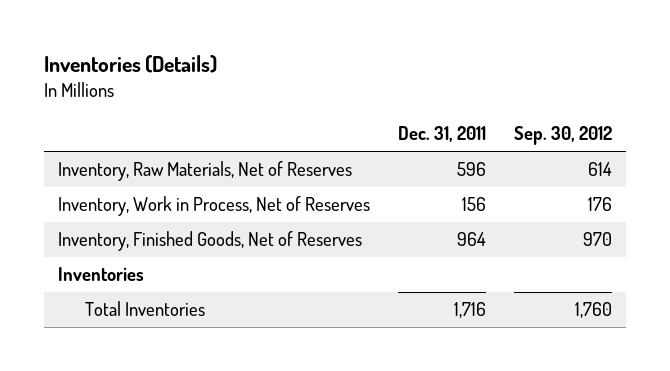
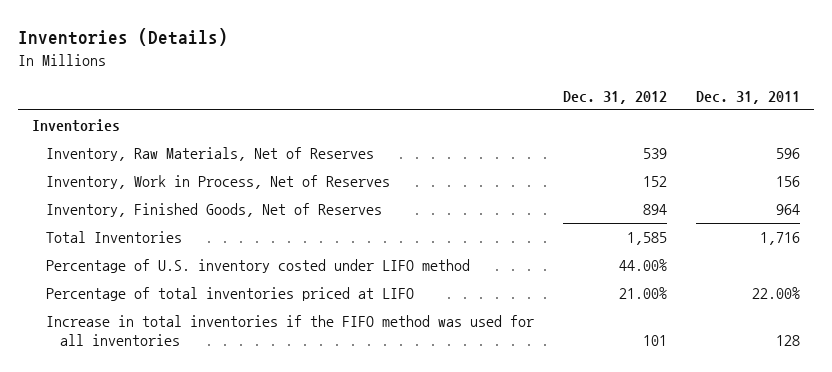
[514,126,613,146] Sep. 30, 2012 -> none
none -> [562,90,667,104] Dec. 31, 2012
[57,267,144,282] Inventories -> [32,119,121,133] Inventories
none -> [46,259,471,274] Percentage of U.S. inventory costed under LIFO method
none -> [46,287,415,302] Percentage of total inventories priced at LIFO
none -> [46,315,535,347] Increase in total inventories if the FIFO method was used for all inventories

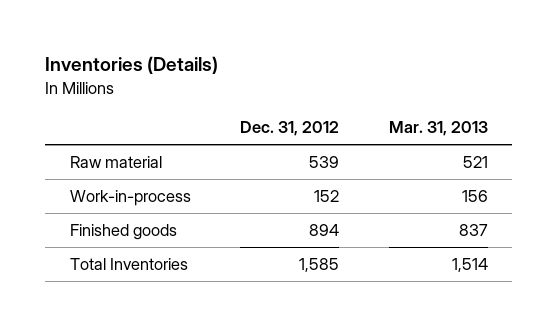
[695,90,800,104] Dec. 31, 2011 -> none
none -> [388,121,488,137] Mar. 31, 2013
[32,119,121,133] Inventories -> none
[46,147,375,162] Inventory, Raw Materials, Net of Reserves -> [70,155,163,168] Raw material
[46,175,391,190] Inventory, Work in Process, Net of Reserves -> [70,189,192,206] Work-in-process
[46,203,383,218] Inventory, Finished Goods, Net of Reserves -> [70,223,178,240] Finished goods
[46,259,471,274] Percentage of U.S. inventory costed under LIFO method -> none
[46,287,415,302] Percentage of total inventories priced at LIFO -> none
[46,315,535,347] Increase in total inventories if the FIFO method was used for all inventories -> none

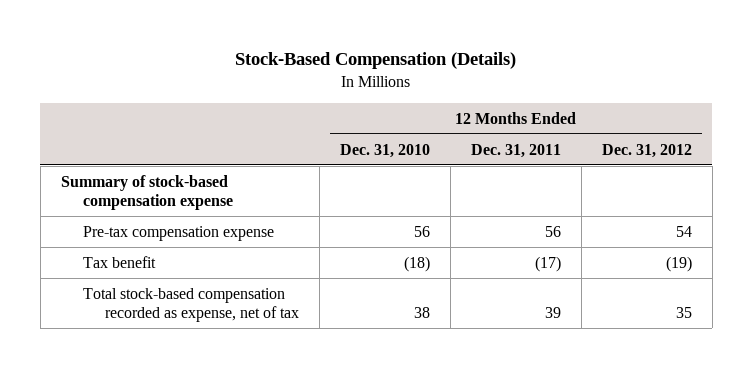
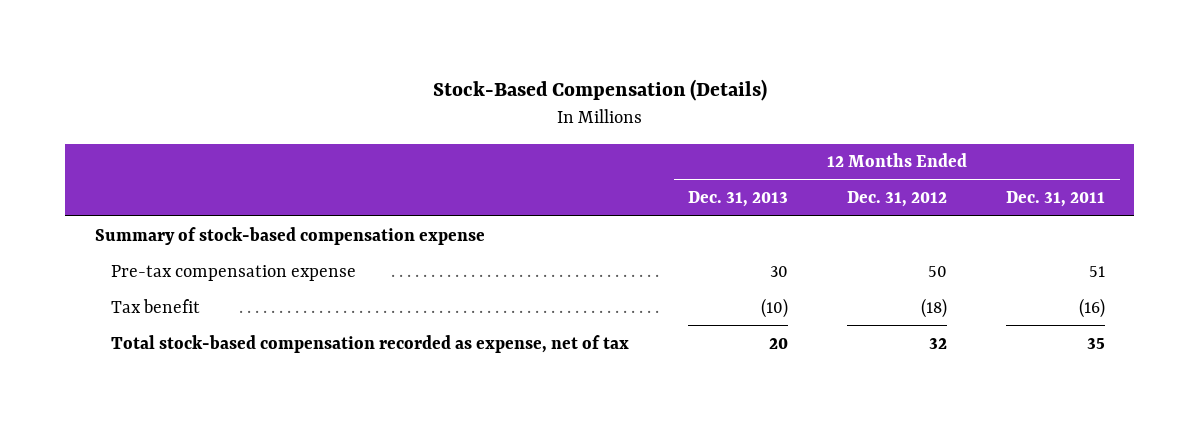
[339,143,430,158] Dec. 31, 2010 -> none
none -> [688,191,789,208] Dec. 31, 2013
[544,225,561,237] 56 -> [1089,265,1106,277] 51
[675,225,692,237] 54 -> [928,265,948,277] 50
[534,255,561,272] (17) -> [1079,297,1106,318] (16)
[665,255,692,272] (19) -> [921,297,948,318] (18)
[544,307,561,319] 39 -> [1087,337,1106,349] 35
[675,307,692,319] 35 -> [929,337,948,349] 32

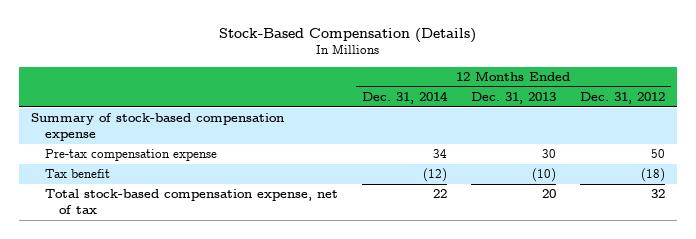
[1006,191,1106,208] Dec. 31, 2011 -> none
none -> [361,90,448,104] Dec. 31, 2014
[111,334,630,353] Total stock-based compensation recorded as expense, net of tax -> [44,189,338,215] Total stock-based compensation expense, net of tax

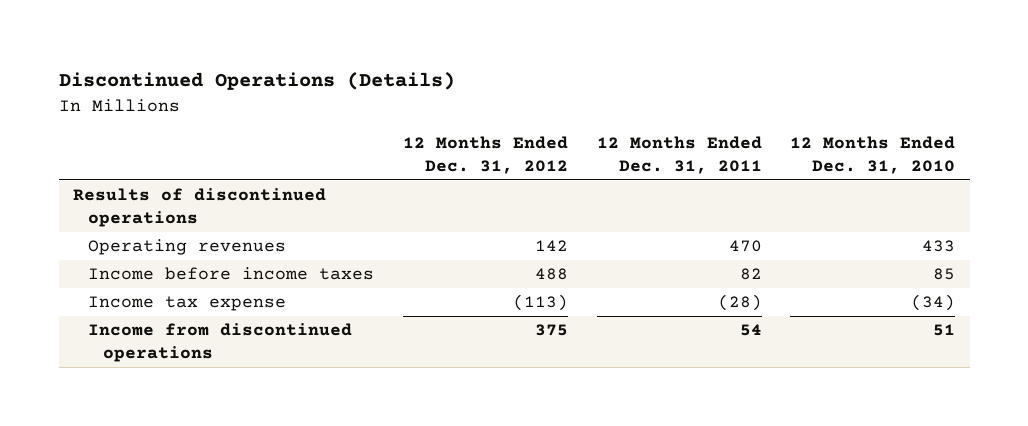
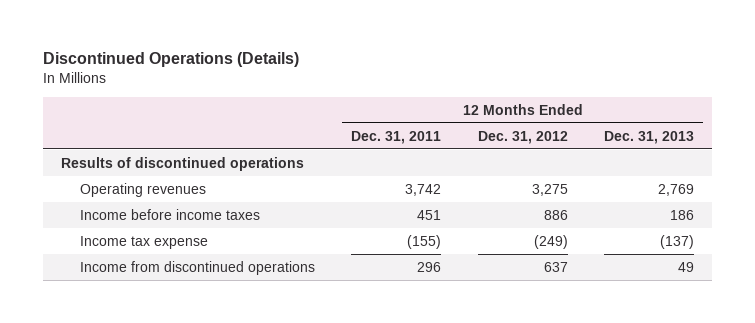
[790,135,956,174] 12 Months Ended Dec. 31, 2010 -> none
none -> [604,130,695,144] Dec. 31, 2013
[534,240,568,252] 142 -> [531,183,568,196] 3,275
[728,240,762,253] 470 -> [405,183,442,196] 3,742
[534,268,568,281] 488 -> [543,209,568,220] 886
[739,268,762,281] 82 -> [417,209,442,220] 451
[512,294,568,312] (113) -> [533,234,568,249] (249)
[717,294,762,312] (28) -> [407,234,442,249] (155)
[534,324,568,337] 375 -> [543,261,568,272] 637
[739,324,762,337] 54 -> [417,261,442,272] 296

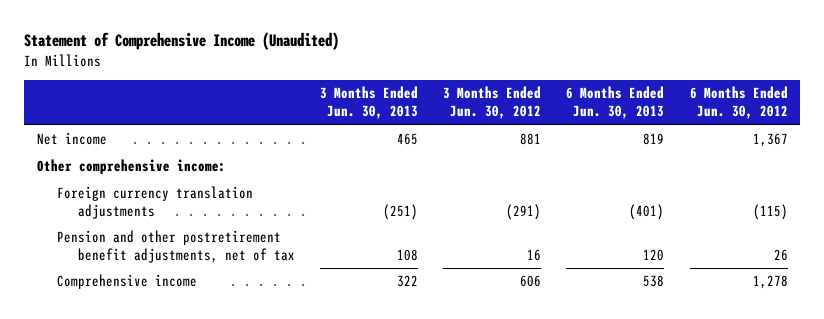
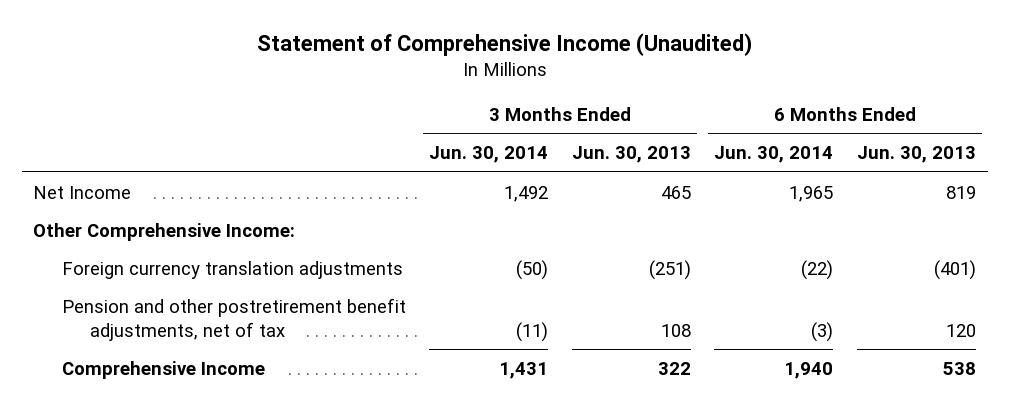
[443,86,542,120] 3 Months Ended Jun. 30, 2012 -> none
[689,86,788,120] 6 Months Ended Jun. 30, 2012 -> none
none -> [429,146,549,164] Jun. 30, 2014
none -> [714,146,834,164] Jun. 30, 2014
[36,132,107,146] Net income -> [33,185,132,199] Net Income
[36,159,226,175] Other comprehensive income: -> [33,222,296,241] Other Comprehensive Income:
[57,274,198,290] Comprehensive income -> [61,360,265,379] Comprehensive Income

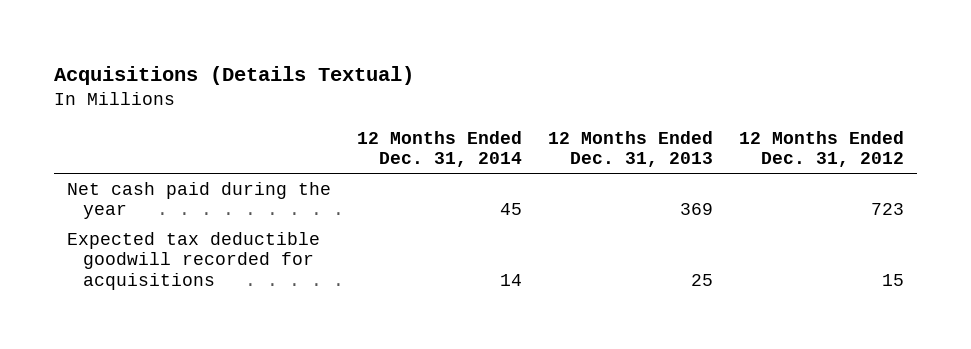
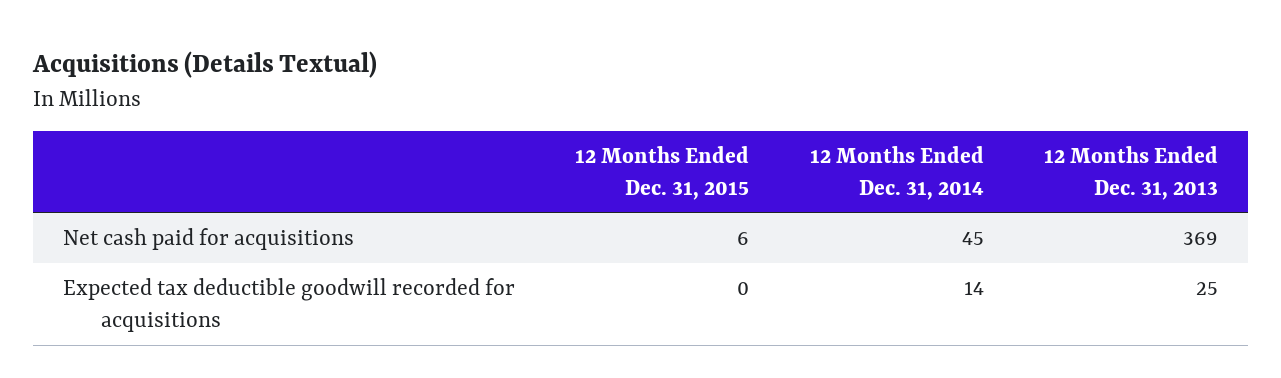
[739,130,905,168] 12 Months Ended Dec. 31, 2012 -> none
none -> [575,145,750,200] 12 Months Ended Dec. 31, 2015
[66,181,331,220] Net cash paid during the year -> [63,228,355,251] Net cash paid for acquisitions

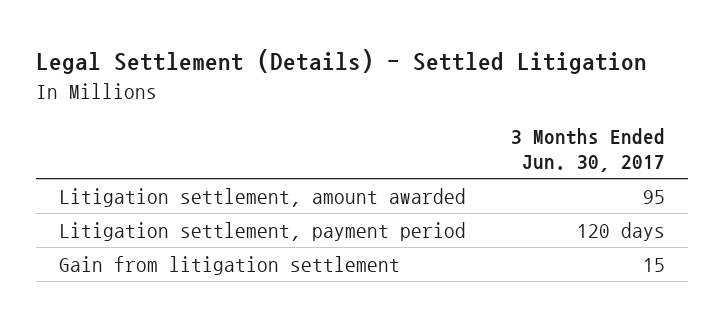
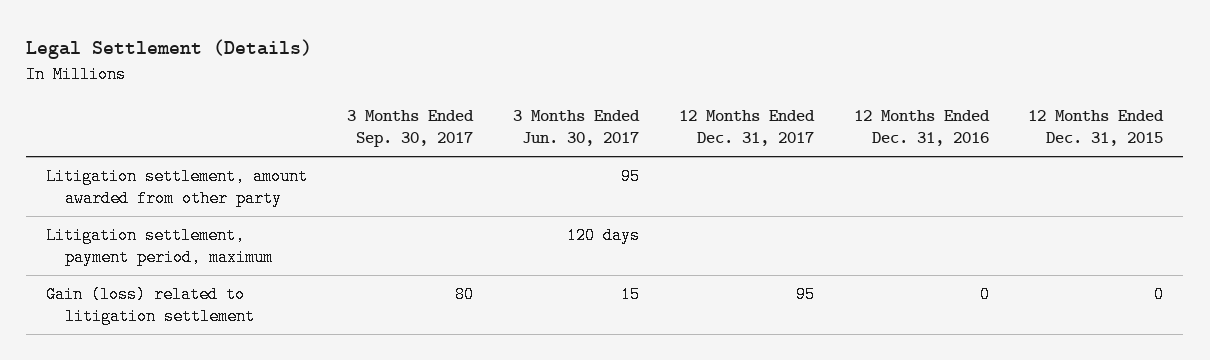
[36,48,648,74] Legal Settlement (Details) - Settled Litigation -> [26,39,313,60] Legal Settlement (Details)
none -> [347,109,475,148] 3 Months Ended Sep. 30, 2017
none -> [678,109,815,147] 12 Months Ended Dec. 31, 2017
none -> [853,109,990,147] 12 Months Ended Dec. 31, 2016
none -> [1028,109,1165,147] 12 Months Ended Dec. 31, 2015
[58,187,466,207] Litigation settlement, amount awarded -> [46,167,309,208] Litigation settlement, amount awarded from other party
[58,221,466,241] Litigation settlement, payment period -> [46,226,273,267] Litigation settlement, payment period, maximum
[58,255,400,275] Gain from litigation settlement -> [46,285,255,326] Gain (loss) related to litigation settlement

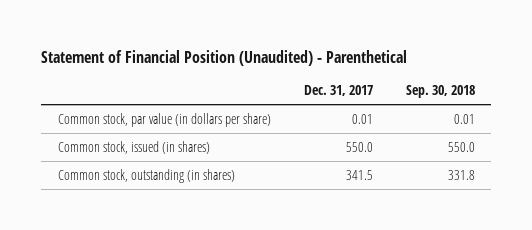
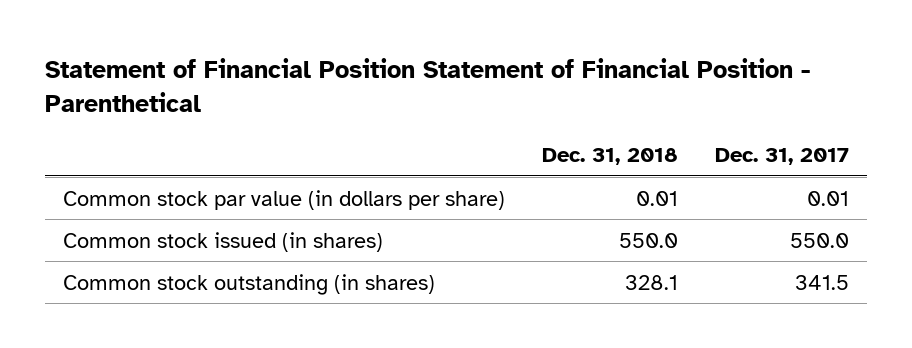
[41,49,408,66] Statement of Financial Position (Unaudited) - Parenthetical -> [45,58,811,112] Statement of Financial Position Statement of Financial Position - Parenthetical
[405,85,475,99] Sep. 30, 2018 -> none
none -> [542,148,679,166] Dec. 31, 2018
[57,112,271,127] Common stock, par value (in dollars per share) -> [63,189,506,210] Common stock par value (in dollars per share)
[57,140,210,154] Common stock, issued (in shares) -> [63,231,384,252] Common stock issued (in shares)
[57,168,235,183] Common stock, outstanding (in shares) -> [63,273,436,295] Common stock outstanding (in shares)

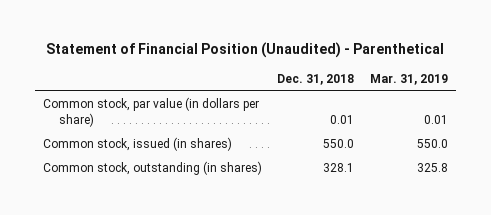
[45,58,811,112] Statement of Financial Position Statement of Financial Position - Parenthetical -> [46,42,445,59] Statement of Financial Position (Unaudited) - Parenthetical
[714,148,849,166] Dec. 31, 2017 -> none
none -> [369,73,448,85] Mar. 31, 2019
[63,189,506,210] Common stock par value (in dollars per share) -> [42,97,259,127] Common stock, par value (in dollars per share)
[63,231,384,252] Common stock issued (in shares) -> [42,137,232,152] Common stock, issued (in shares)
[63,273,436,295] Common stock outstanding (in shares) -> [42,161,262,176] Common stock, outstanding (in shares)

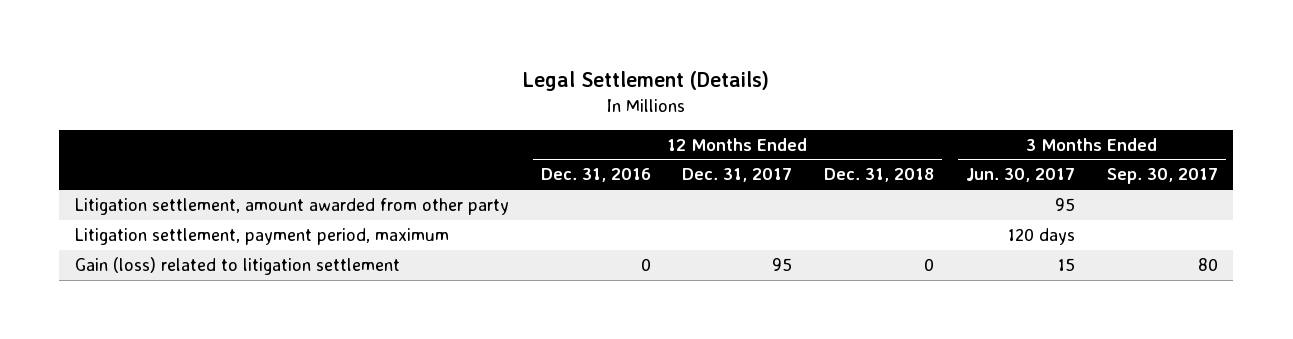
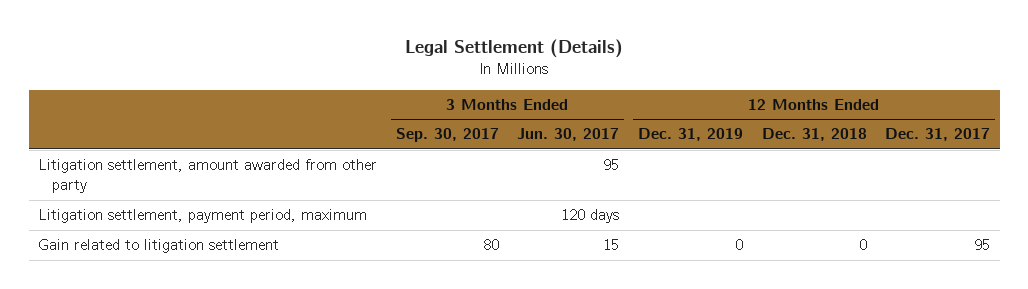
[540,168,651,183] Dec. 31, 2016 -> none
none -> [637,128,743,142] Dec. 31, 2019
[74,257,400,276] Gain (loss) related to litigation settlement -> [37,239,279,254] Gain related to litigation settlement

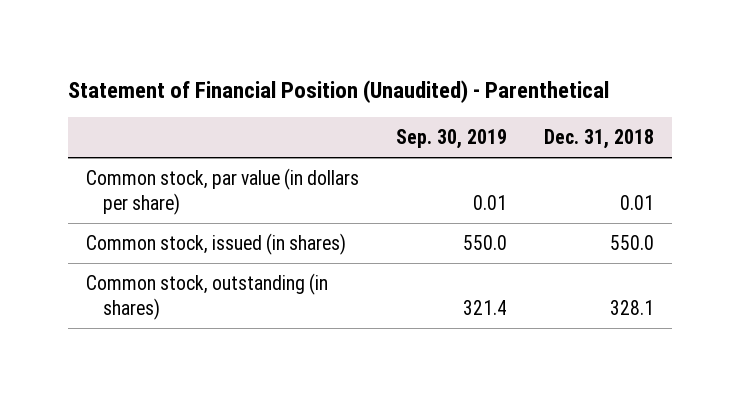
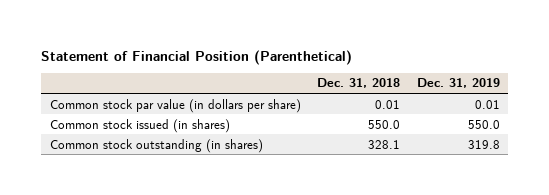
[67,79,609,103] Statement of Financial Position (Unaudited) - Parenthetical -> [41,49,353,65] Statement of Financial Position (Parenthetical)
[395,129,507,150] Sep. 30, 2019 -> none
none -> [416,78,500,89] Dec. 31, 2019
[85,167,359,216] Common stock, par value (in dollars per share) -> [49,98,301,113] Common stock par value (in dollars per share)
[85,232,346,255] Common stock, issued (in shares) -> [49,118,230,133] Common stock issued (in shares)
[85,272,328,321] Common stock, outstanding (in shares) -> [49,138,263,153] Common stock outstanding (in shares)

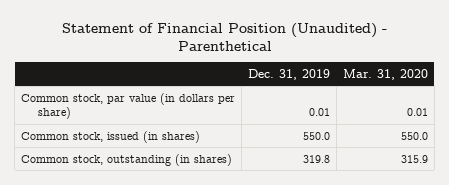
[41,49,353,65] Statement of Financial Position (Parenthetical) -> [61,22,387,51] Statement of Financial Position (Unaudited) - Parenthetical
[317,78,401,89] Dec. 31, 2018 -> none
none -> [343,68,429,80] Mar. 31, 2020
[49,98,301,113] Common stock par value (in dollars per share) -> [21,92,236,120] Common stock, par value (in dollars per share)
[49,118,230,133] Common stock issued (in shares) -> [21,130,201,143] Common stock, issued (in shares)
[49,138,263,153] Common stock outstanding (in shares) -> [21,153,233,166] Common stock, outstanding (in shares)

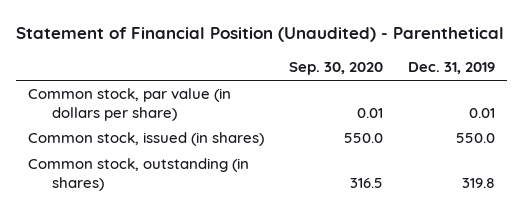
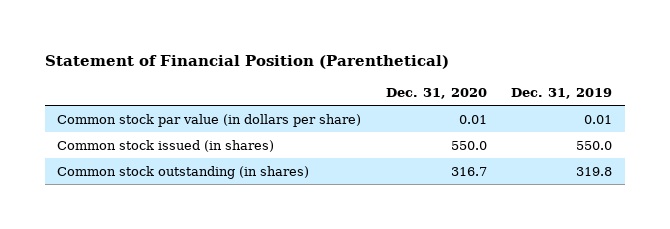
[16,27,505,43] Statement of Financial Position (Unaudited) - Parenthetical -> [45,54,450,69] Statement of Financial Position (Parenthetical)
[288,62,383,76] Sep. 30, 2020 -> none
none -> [385,87,487,99] Dec. 31, 2020
[28,88,232,121] Common stock, par value (in dollars per share) -> [57,113,362,127] Common stock par value (in dollars per share)
[28,132,265,147] Common stock, issued (in shares) -> [57,139,275,152] Common stock issued (in shares)
[28,158,250,191] Common stock, outstanding (in shares) -> [57,165,310,179] Common stock outstanding (in shares)

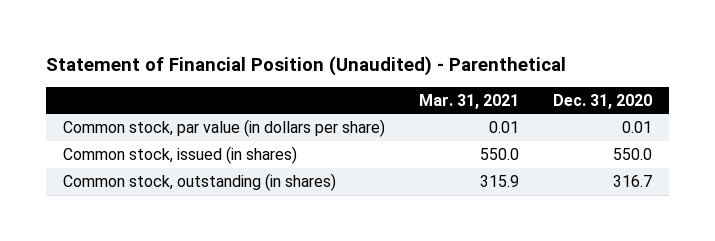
[45,54,450,69] Statement of Financial Position (Parenthetical) -> [46,55,567,76] Statement of Financial Position (Unaudited) - Parenthetical
[511,87,613,99] Dec. 31, 2019 -> none
none -> [419,93,520,109] Mar. 31, 2021
[57,113,362,127] Common stock par value (in dollars per share) -> [63,119,386,138] Common stock, par value (in dollars per share)
[57,139,275,152] Common stock issued (in shares) -> [63,146,298,165] Common stock, issued (in shares)
[57,165,310,179] Common stock outstanding (in shares) -> [63,173,337,192] Common stock, outstanding (in shares)

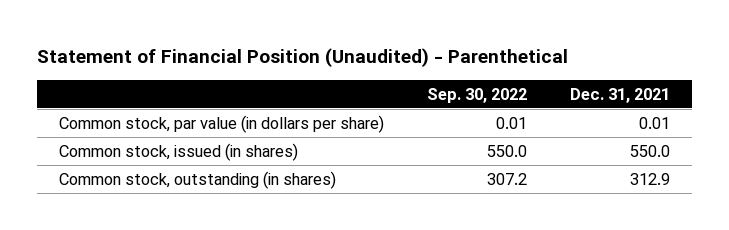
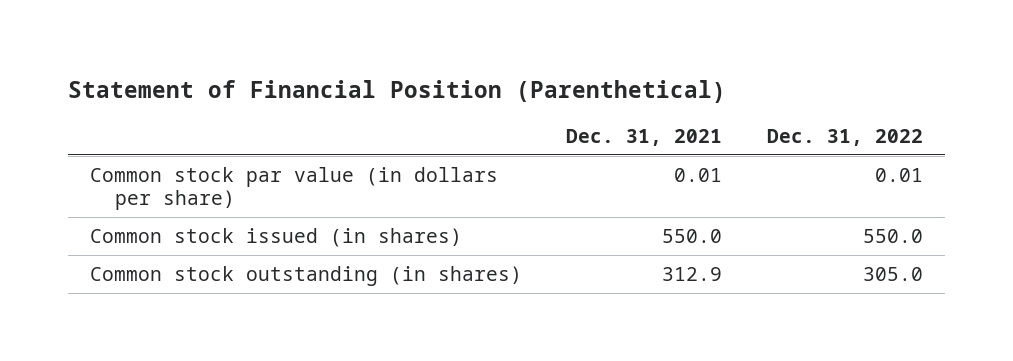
[36,47,568,67] Statement of Financial Position (Unaudited) - Parenthetical -> [67,79,726,103] Statement of Financial Position (Parenthetical)
[426,87,527,103] Sep. 30, 2022 -> none
none -> [766,128,923,146] Dec. 31, 2022
[58,115,384,134] Common stock, par value (in dollars per share) -> [89,166,498,211] Common stock par value (in dollars per share)
[58,143,298,162] Common stock, issued (in shares) -> [89,227,462,247] Common stock issued (in shares)
[58,171,336,190] Common stock, outstanding (in shares) -> [89,265,522,286] Common stock outstanding (in shares)

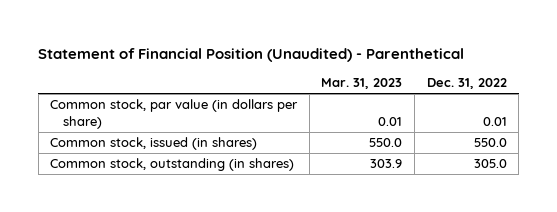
[67,79,726,103] Statement of Financial Position (Parenthetical) -> [38,47,465,62] Statement of Financial Position (Unaudited) - Parenthetical
[566,128,723,146] Dec. 31, 2021 -> none
none -> [321,78,403,90] Mar. 31, 2023
[89,166,498,211] Common stock par value (in dollars per share) -> [50,99,299,129] Common stock, par value (in dollars per share)
[89,227,462,247] Common stock issued (in shares) -> [50,137,258,151] Common stock, issued (in shares)
[89,265,522,286] Common stock outstanding (in shares) -> [50,158,295,172] Common stock, outstanding (in shares)

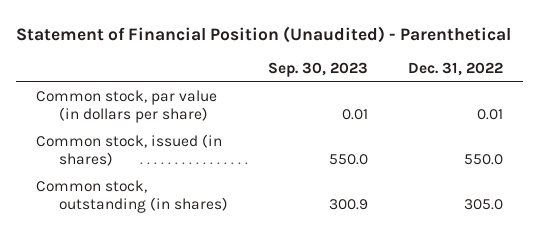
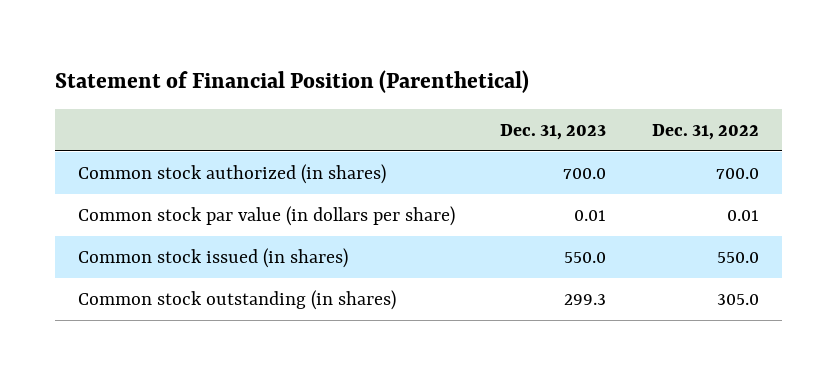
[15,25,511,43] Statement of Financial Position (Unaudited) - Parenthetical -> [54,69,529,93] Statement of Financial Position (Parenthetical)
[267,62,368,78] Sep. 30, 2023 -> none
none -> [500,123,607,140] Dec. 31, 2023
none -> [77,163,386,184] Common stock authorized (in shares)
[35,90,217,124] Common stock, par value (in dollars per share) -> [77,205,455,226] Common stock par value (in dollars per share)
[35,134,222,167] Common stock, issued (in shares) -> [77,247,348,268] Common stock issued (in shares)
[35,180,229,214] Common stock, outstanding (in shares) -> [77,289,396,310] Common stock outstanding (in shares)

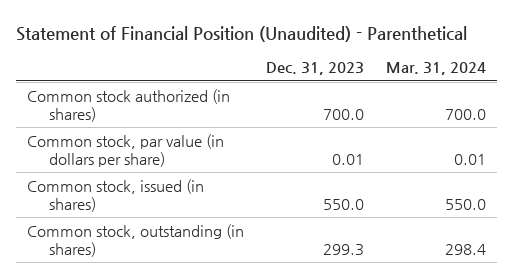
[54,69,529,93] Statement of Financial Position (Parenthetical) -> [15,25,467,42] Statement of Financial Position (Unaudited) - Parenthetical
[651,123,759,140] Dec. 31, 2022 -> none
none -> [385,62,486,76] Mar. 31, 2024
[77,205,455,226] Common stock par value (in dollars per share) -> [26,133,224,168] Common stock, par value (in dollars per share)
[77,247,348,268] Common stock issued (in shares) -> [26,178,204,213] Common stock, issued (in shares)
[77,289,396,310] Common stock outstanding (in shares) -> [26,223,244,258] Common stock, outstanding (in shares)

